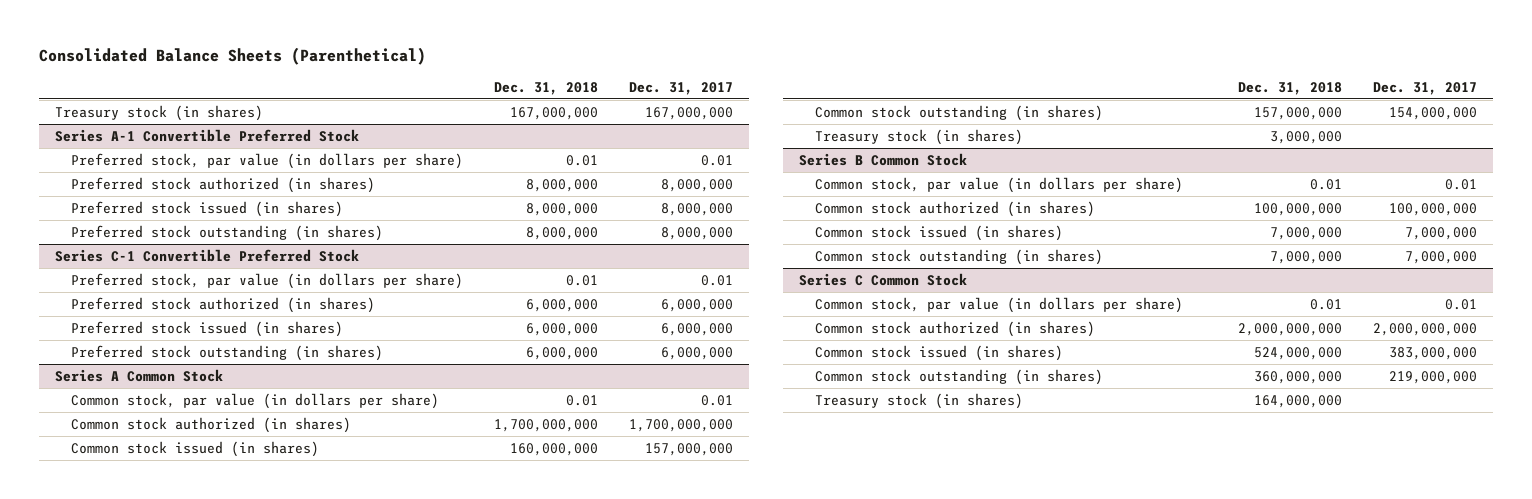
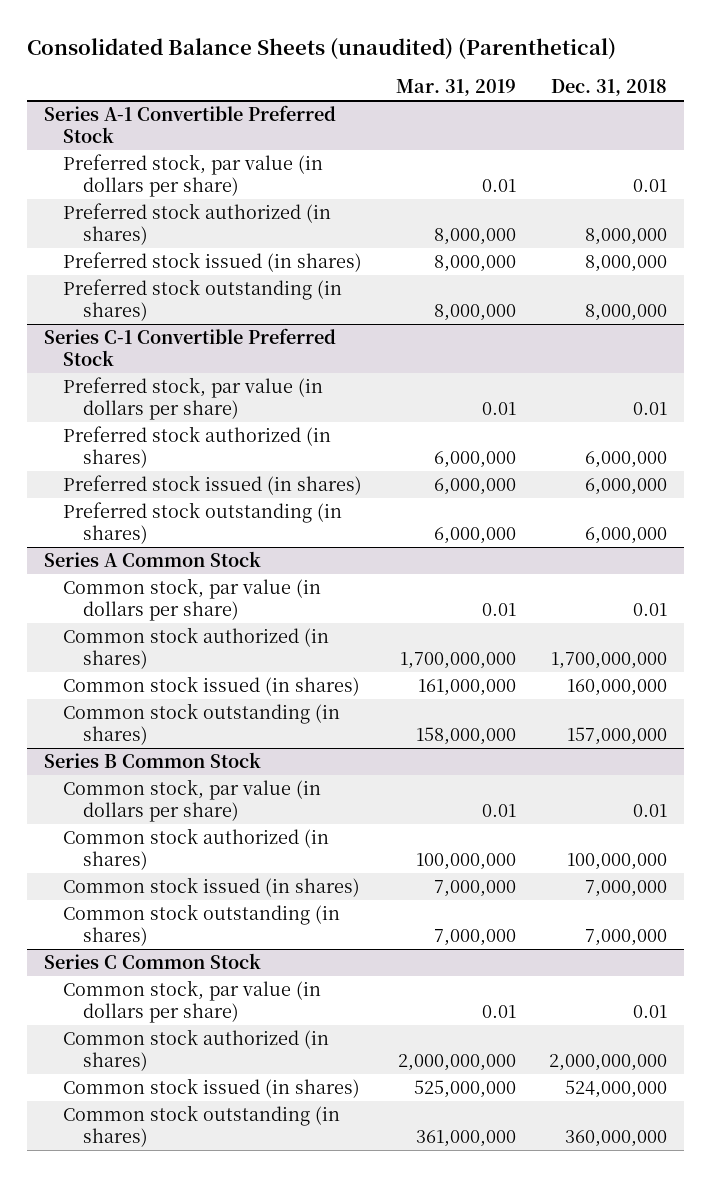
[39,46,427,65] Consolidated Balance Sheets (Parenthetical) -> [27,38,617,61] Consolidated Balance Sheets (unaudited) (Parenthetical)
[629,81,734,95] Dec. 31, 2017 -> none
none -> [395,79,516,97] Mar. 31, 2019
[54,104,263,121] Treasury stock (in shares) -> none
[815,128,1024,145] Treasury stock (in shares) -> none
[815,392,1024,409] Treasury stock (in shares) -> none

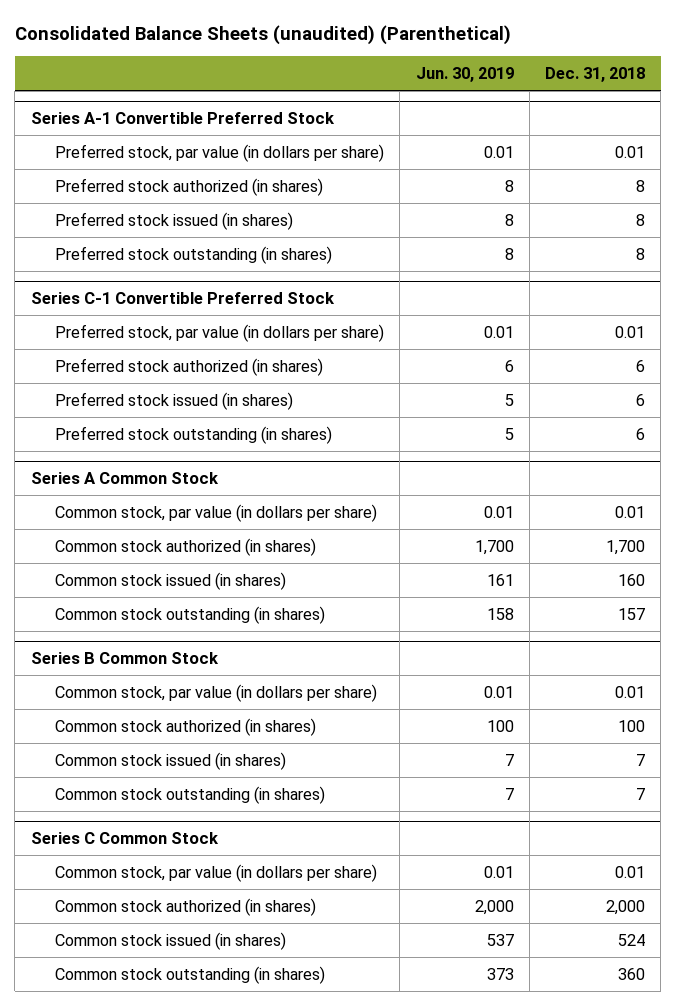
[395,79,516,97] Mar. 31, 2019 -> none
none -> [415,67,514,83] Jun. 30, 2019
[585,227,668,245] 8,000,000 -> [635,179,645,192] 8
[585,255,668,273] 8,000,000 -> [635,213,645,226] 8
[585,303,668,321] 8,000,000 -> [635,247,645,260] 8
[585,450,668,468] 6,000,000 -> [635,359,645,372] 6
[585,478,668,496] 6,000,000 -> [635,393,645,406] 6
[585,526,668,544] 6,000,000 -> [635,427,645,440] 6
[551,651,668,669] 1,700,000,000 -> [605,539,645,555] 1,700
[567,679,668,697] 160,000,000 -> [617,573,645,586] 160
[567,726,668,745] 157,000,000 -> [617,607,645,620] 157
[567,852,668,870] 100,000,000 -> [617,719,645,732] 100
[585,880,668,898] 7,000,000 -> [635,753,645,766] 7
[585,928,668,946] 7,000,000 -> [635,787,645,800] 7
[549,1053,668,1071] 2,000,000,000 -> [605,899,645,915] 2,000
[565,1080,668,1099] 524,000,000 -> [617,933,645,946] 524
[565,1129,668,1147] 360,000,000 -> [617,967,645,980] 360

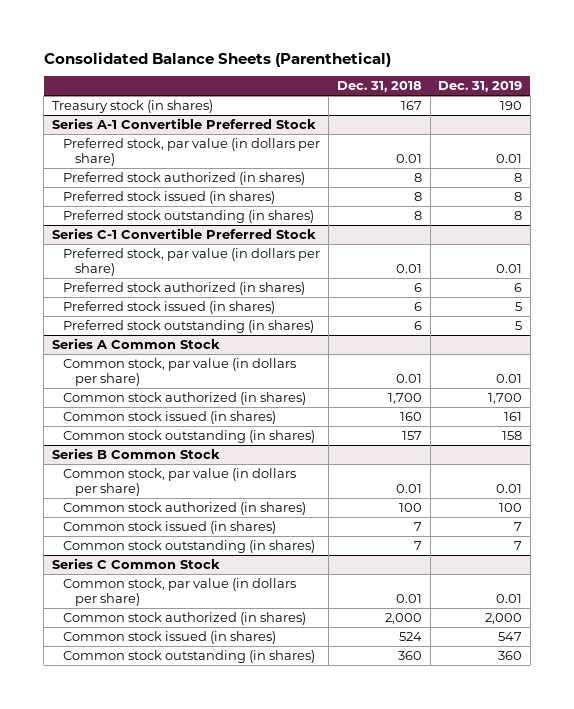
[14,25,511,46] Consolidated Balance Sheets (unaudited) (Parenthetical) -> [43,51,391,67] Consolidated Balance Sheets (Parenthetical)
[415,67,514,83] Jun. 30, 2019 -> none
none -> [438,81,523,93] Dec. 31, 2019
none -> [51,99,213,113] Treasury stock (in shares)

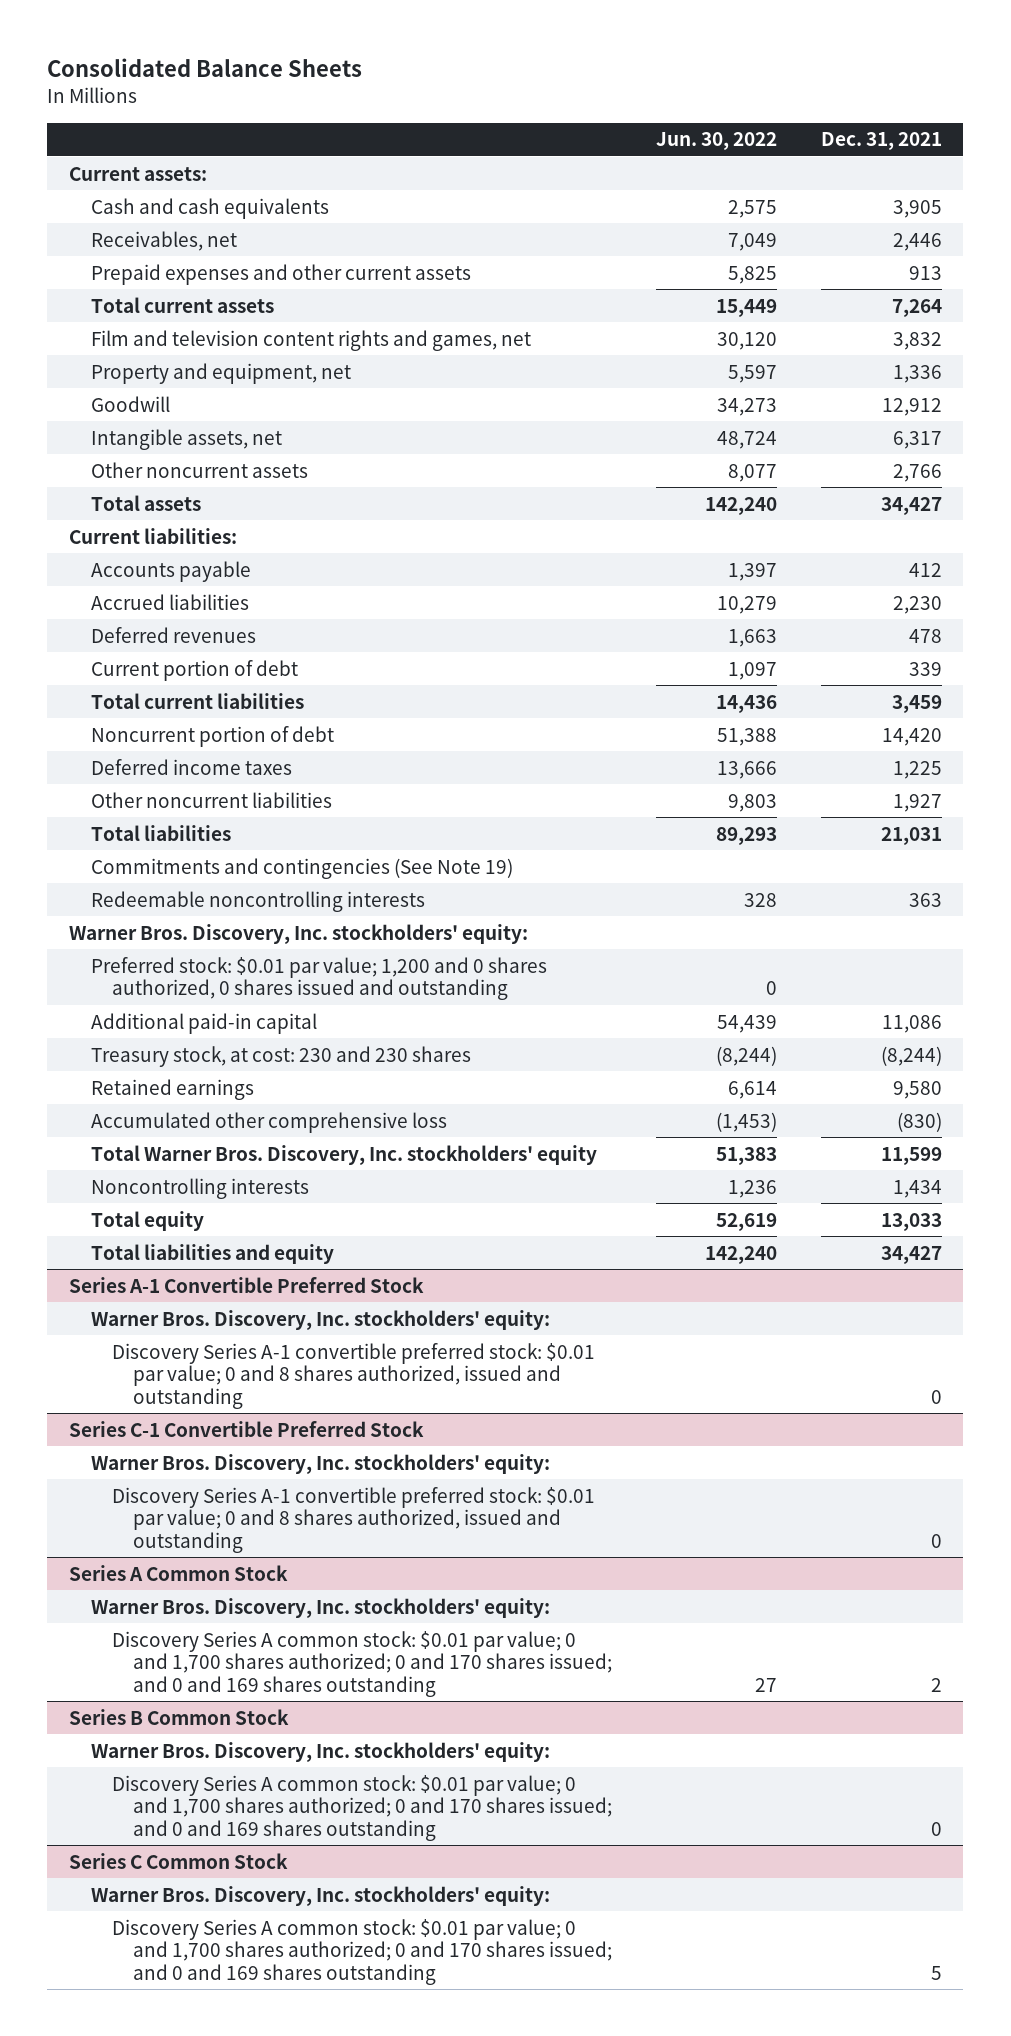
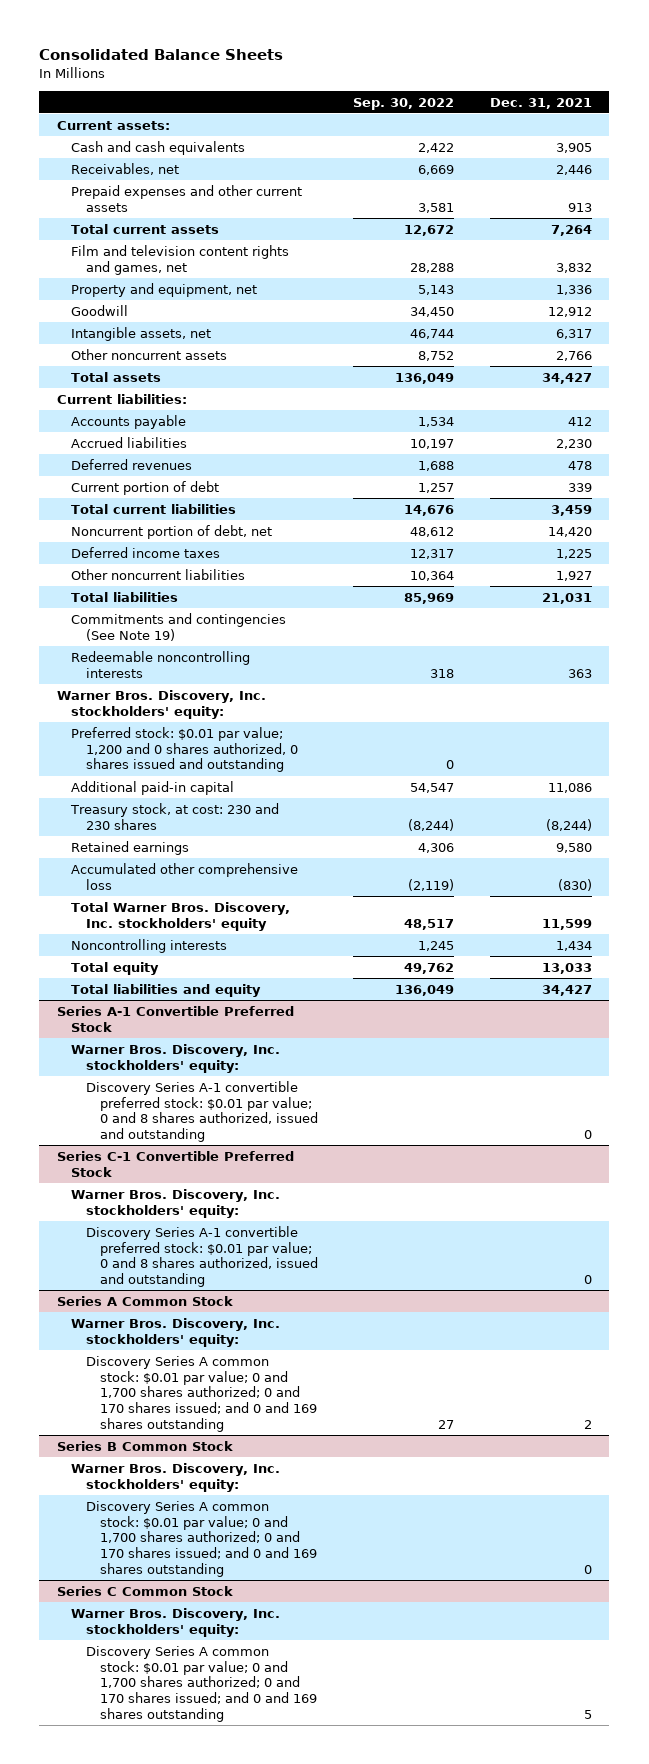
[655,132,777,151] Jun. 30, 2022 -> none
none -> [353,97,455,110] Sep. 30, 2022
[90,725,334,747] Noncurrent portion of debt -> [71,524,273,539] Noncurrent portion of debt, net

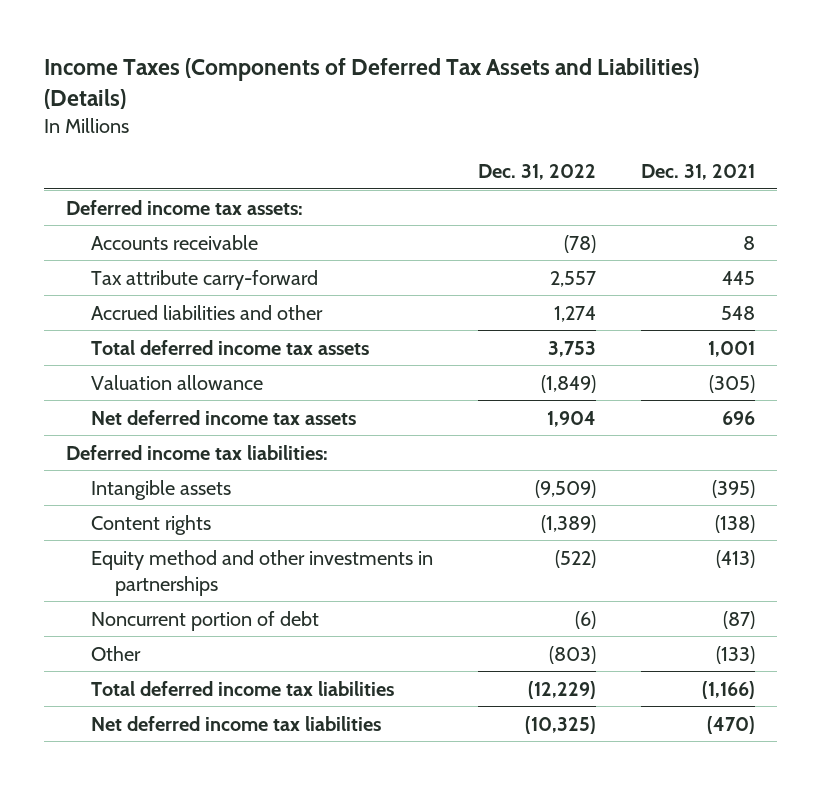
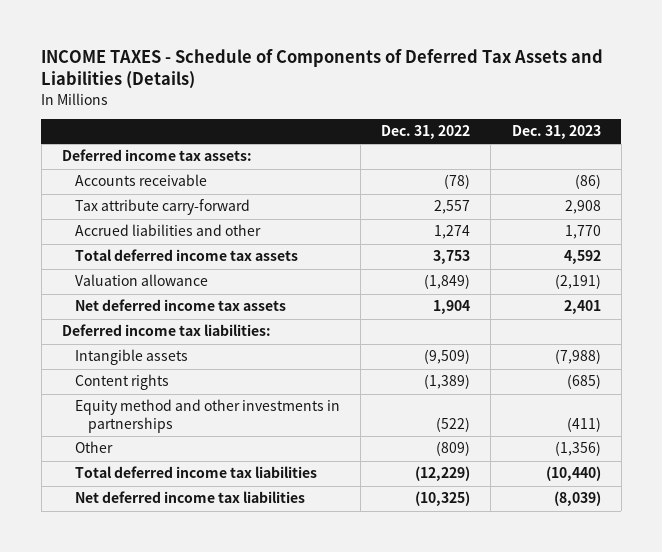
[43,57,699,110] Income Taxes (Components of Deferred Tax Assets and Liabilities) (Details) -> [41,49,604,90] INCOME TAXES - Schedule of Components of Deferred Tax Assets and Liabilities (Details)
[640,164,755,181] Dec. 31, 2021 -> none
none -> [511,125,601,140] Dec. 31, 2023
[90,610,319,631] Noncurrent portion of debt -> none
[548,645,596,664] (803) -> [436,441,471,457] (809)

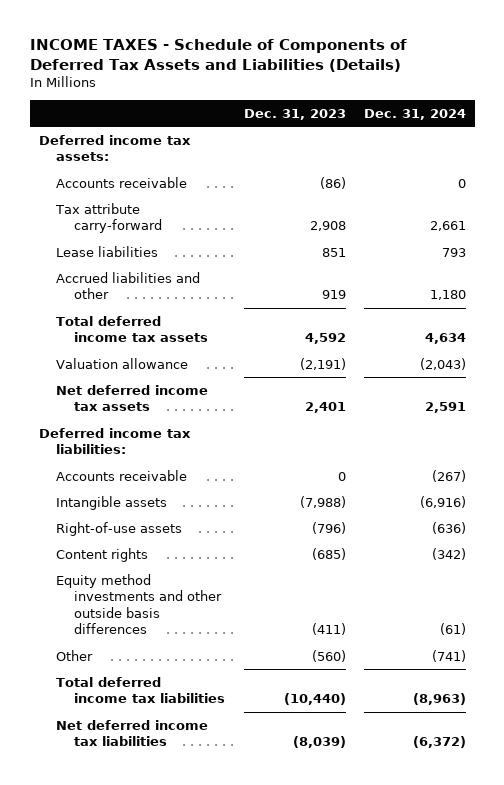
[381,125,471,140] Dec. 31, 2022 -> none
none -> [363,108,466,120] Dec. 31, 2024
none -> [56,245,159,257] Lease liabilities
[564,225,601,240] 1,770 -> [321,290,346,300] 919
none -> [56,469,188,481] Accounts receivable
none -> [56,521,183,536] Right-of-use assets
[74,399,340,433] Equity method and other investments in partnerships -> [56,573,223,635] Equity method investments and other outside basis differences
[554,441,601,457] (1,356) -> [311,649,346,662] (560)

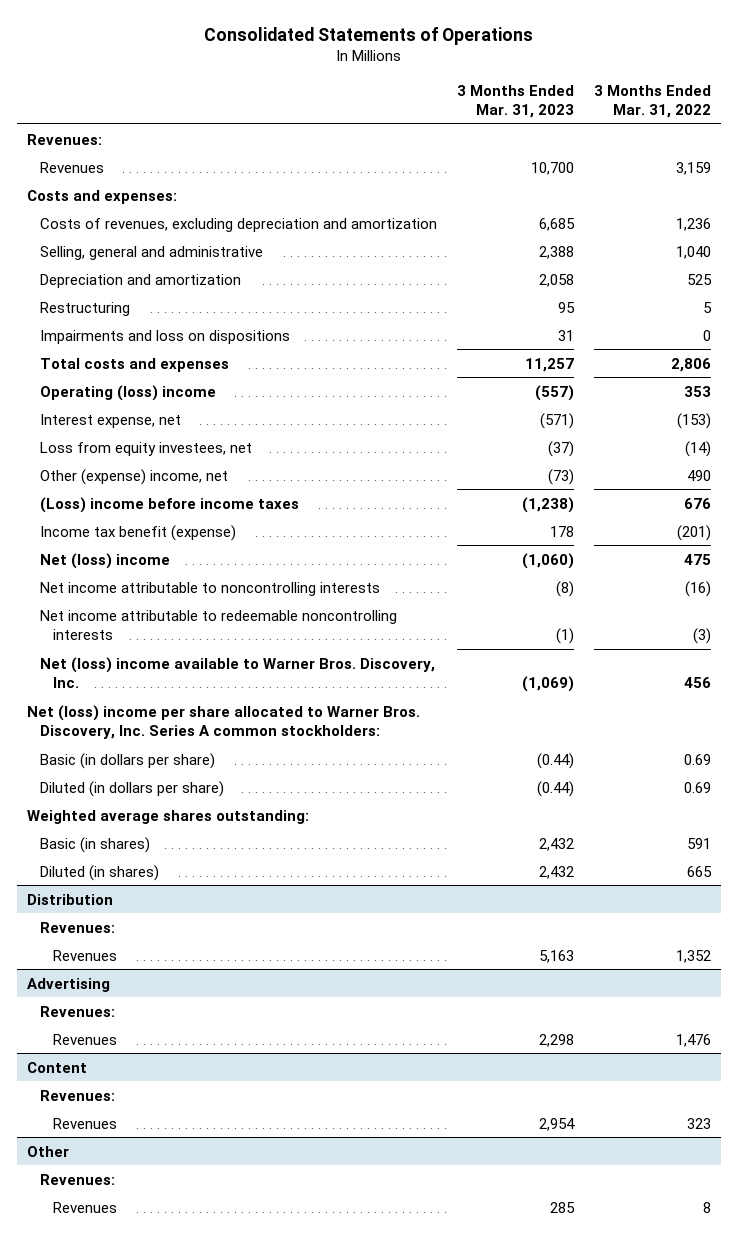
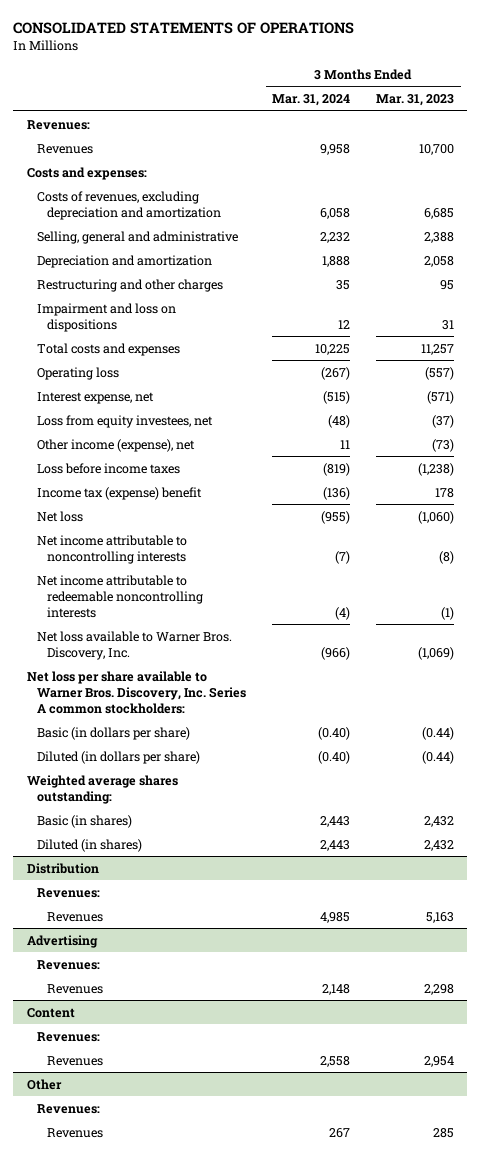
[203,26,533,45] Consolidated Statements of Operations -> [13,22,355,35] CONSOLIDATED STATEMENTS OF OPERATIONS
[593,84,711,119] 3 Months Ended Mar. 31, 2022 -> none
none -> [272,94,351,107] Mar. 31, 2024
[40,301,131,316] Restructuring -> [37,278,224,292] Restructuring and other charges
[40,329,291,344] Impairments and loss on dispositions -> [37,302,177,332] Impairment and loss on dispositions
[40,384,217,401] Operating (loss) income -> [37,366,120,380] Operating loss
[40,468,229,485] Other (expense) income, net -> [37,438,196,452] Other income (expense), net
[40,496,300,513] (Loss) income before income taxes -> [37,462,181,474] Loss before income taxes
[40,524,237,541] Income tax benefit (expense) -> [37,486,203,500] Income tax (expense) benefit
[40,552,171,569] Net (loss) income -> [37,510,84,522] Net loss
[40,656,436,688] Net (loss) income available to Warner Bros. Discovery, Inc. -> [37,630,233,660] Net loss available to Warner Bros. Discovery, Inc.
[26,704,420,739] Net (loss) income per share allocated to Warner Bros. Discovery, Inc. Series A common stockholders: -> [26,670,247,714] Net loss per share available to Warner Bros. Discovery, Inc. Series A common stockholders:

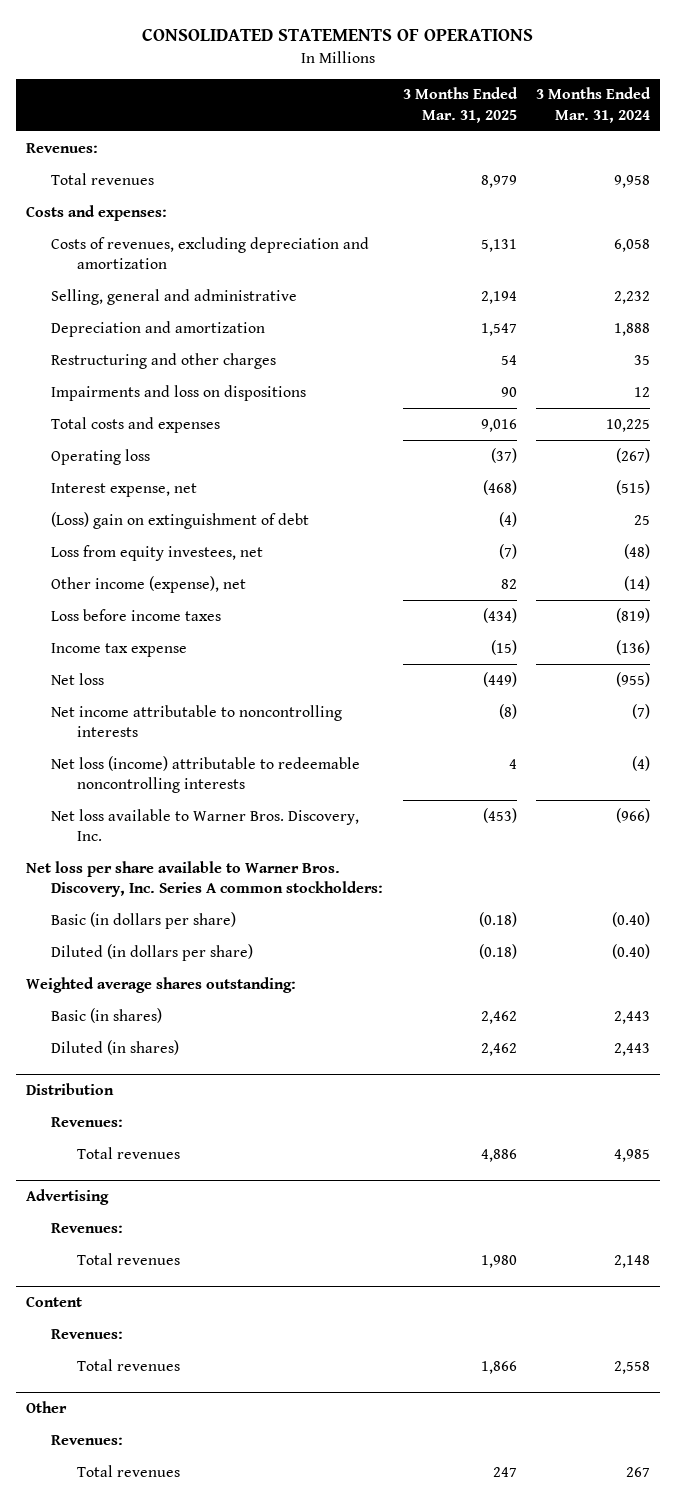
[376,94,455,107] Mar. 31, 2023 -> none
none -> [402,87,518,123] 3 Months Ended Mar. 31, 2025
[37,143,94,154] Revenues -> [51,172,155,185] Total revenues
[37,302,177,332] Impairment and loss on dispositions -> [51,384,307,401] Impairments and loss on dispositions
none -> [51,511,310,529] (Loss) gain on extinguishment of debt
[340,439,351,449] 11 -> [624,575,651,591] (14)
[37,486,203,500] Income tax (expense) benefit -> [51,642,188,657] Income tax expense
[37,574,204,618] Net income attributable to redeemable noncontrolling interests -> [51,755,361,794] Net loss (income) attributable to redeemable noncontrolling interests
[47,911,104,922] Revenues -> [76,1146,180,1159] Total revenues
[47,983,104,994] Revenues -> [76,1252,180,1265] Total revenues
[47,1055,104,1066] Revenues -> [76,1358,180,1371] Total revenues
[47,1127,104,1138] Revenues -> [76,1464,180,1477] Total revenues

